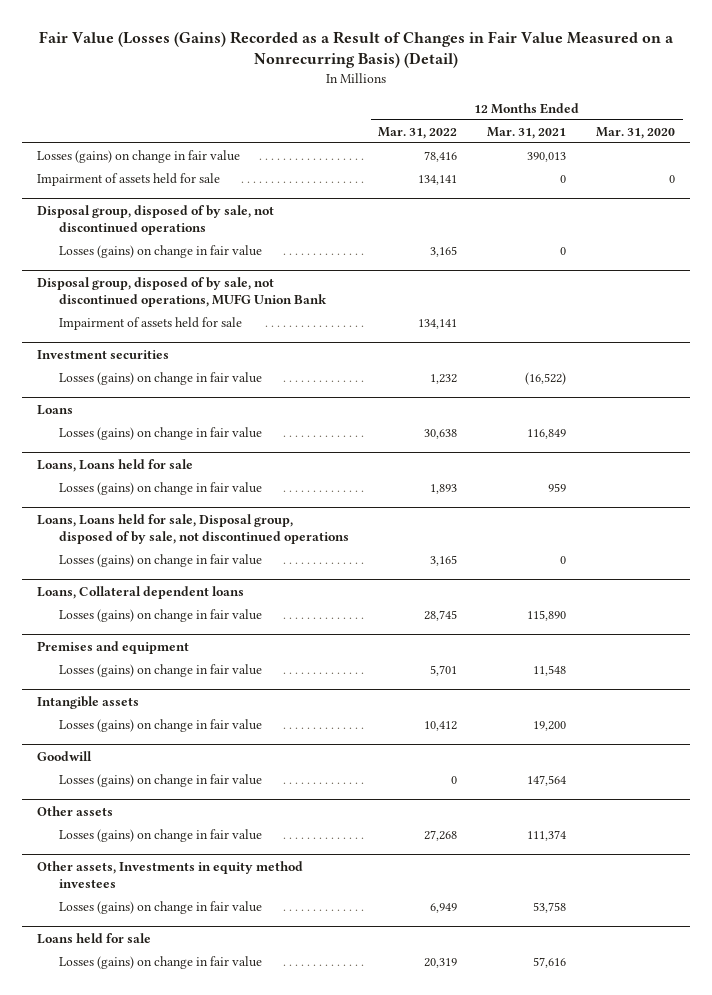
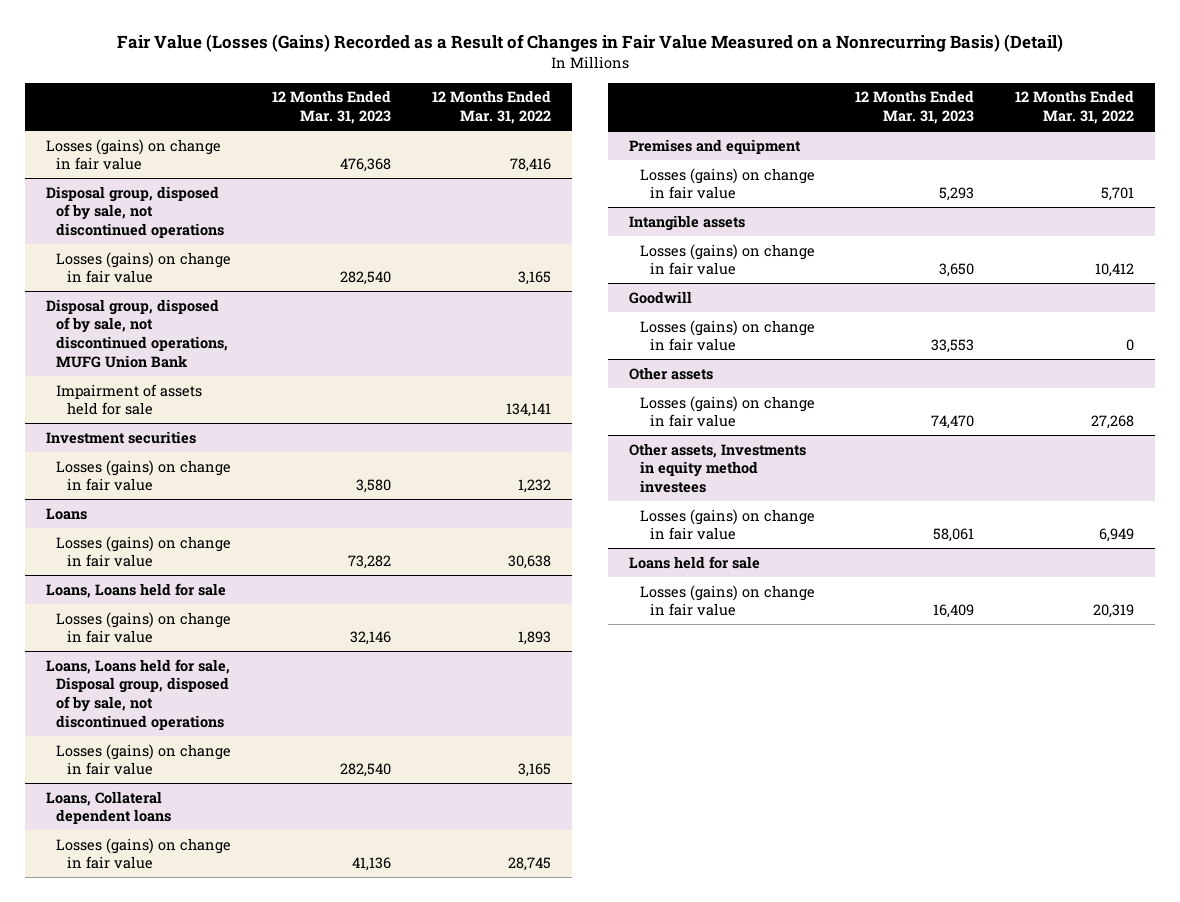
[487,126,567,139] Mar. 31, 2021 -> none
[596,126,676,139] Mar. 31, 2020 -> none
none -> [272,90,392,125] 12 Months Ended Mar. 31, 2023
[36,172,220,186] Impairment of assets held for sale -> none

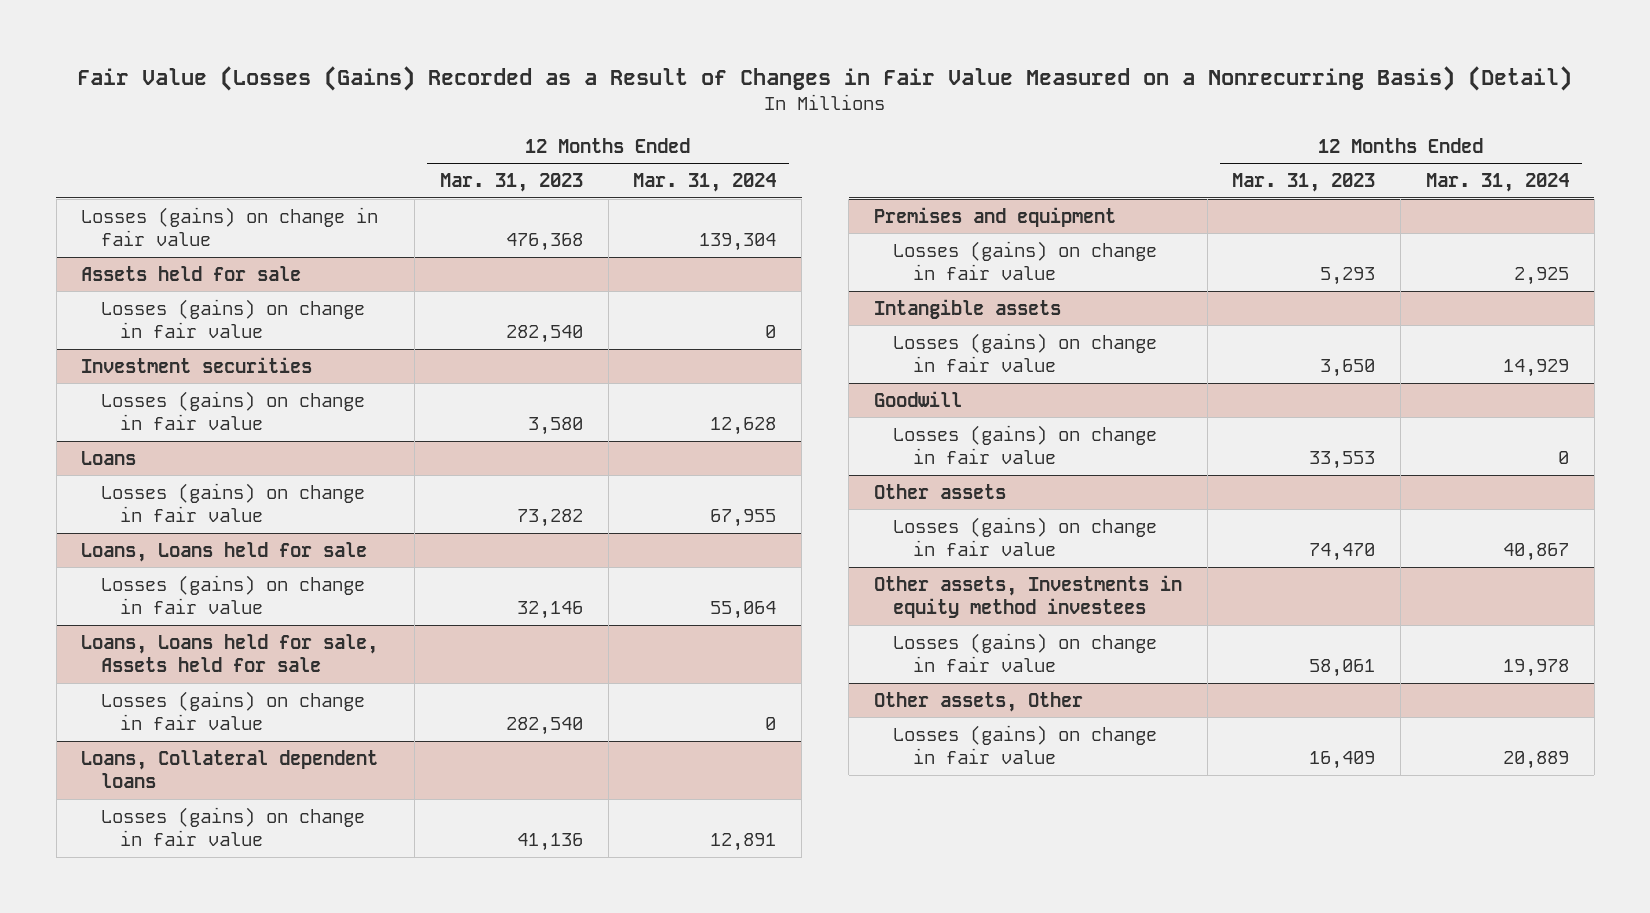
[432,90,552,125] 12 Months Ended Mar. 31, 2022 -> none
none -> [633,172,777,192] Mar. 31, 2024
[45,185,225,239] Disposal group, disposed of by sale, not discontinued operations -> [81,265,302,281] Assets held for sale
[45,298,229,368] Disposal group, disposed of by sale, not discontinued operations, MUFG Union Bank -> none
[56,383,203,416] Impairment of assets held for sale -> none
[45,658,230,730] Loans, Loans held for sale, Disposal group, disposed of by sale, not discontinued operations -> none
none -> [81,633,379,673] Loans, Loans held for sale, Assets held for sale
[628,555,760,569] Loans held for sale -> none
none -> [873,691,1083,712] Other assets, Other

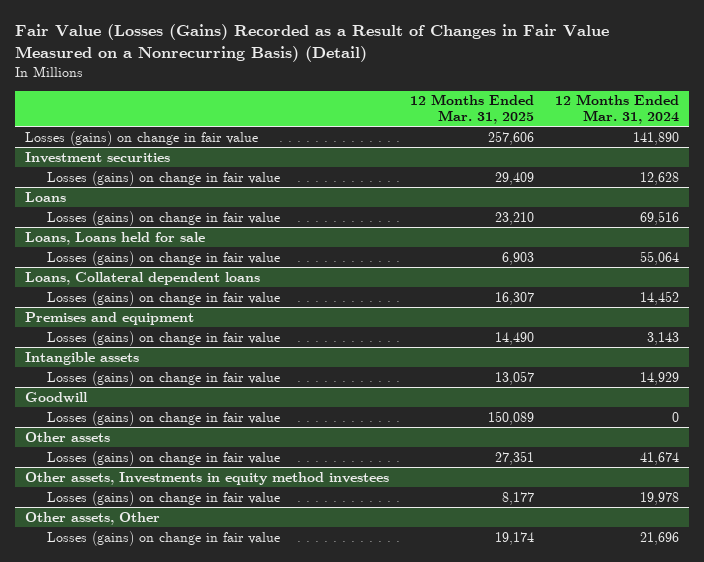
[439,172,583,192] Mar. 31, 2023 -> none
none -> [410,94,535,125] 12 Months Ended Mar. 31, 2025
[81,265,302,281] Assets held for sale -> none
[100,298,365,339] Losses (gains) on change in fair value -> none
[699,233,777,252] 139,304 -> [632,131,679,145] 141,890
[710,509,777,528] 67,955 -> [639,210,679,225] 69,516
[81,633,379,673] Loans, Loans held for sale, Assets held for sale -> none
[100,690,365,731] Losses (gains) on change in fair value -> none
[710,833,777,852] 12,891 -> [639,290,679,305] 14,452
[1513,267,1569,286] 2,925 -> [646,331,679,345] 3,143
[1502,543,1569,562] 40,867 -> [639,451,679,465] 41,674
[1502,751,1569,770] 20,889 -> [639,531,679,545] 21,696

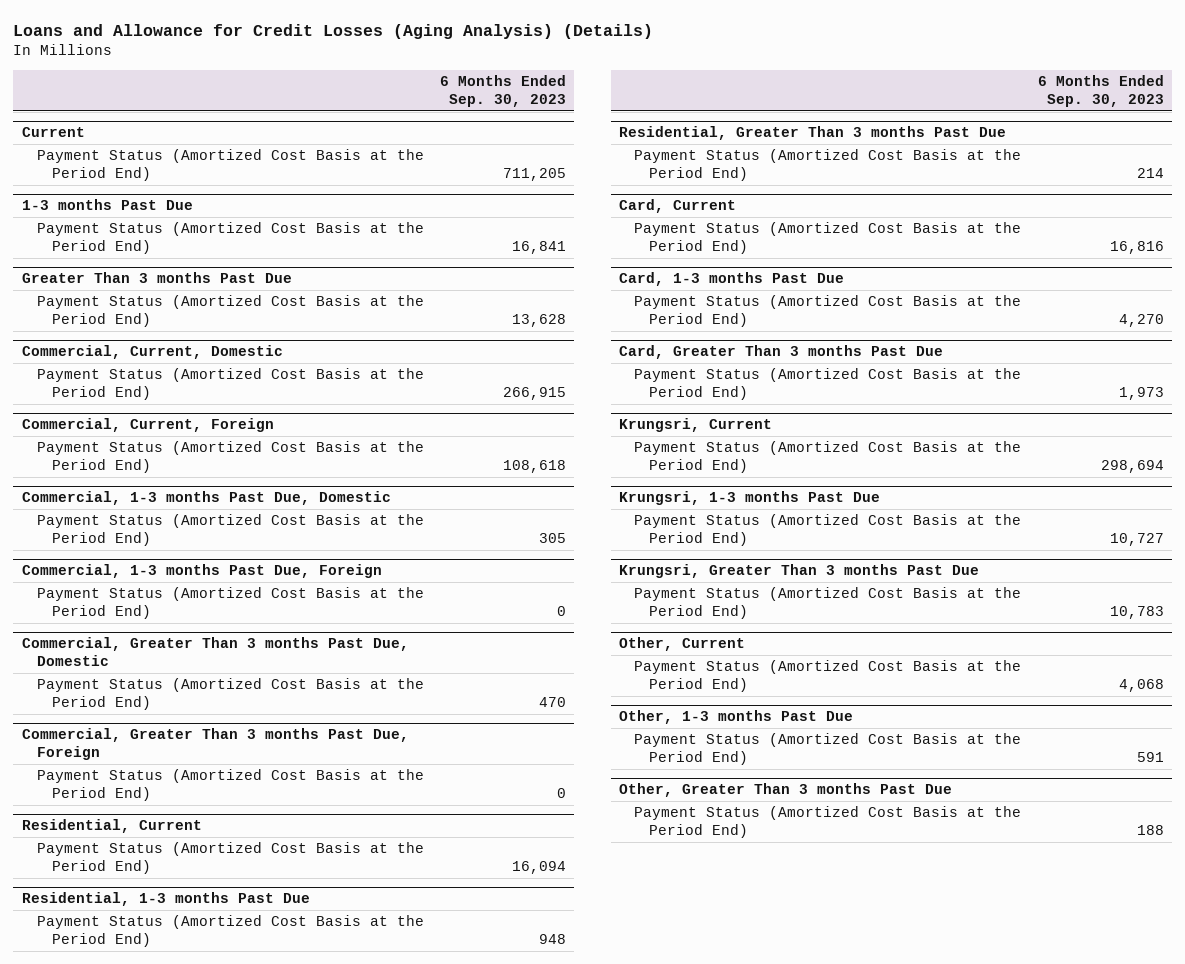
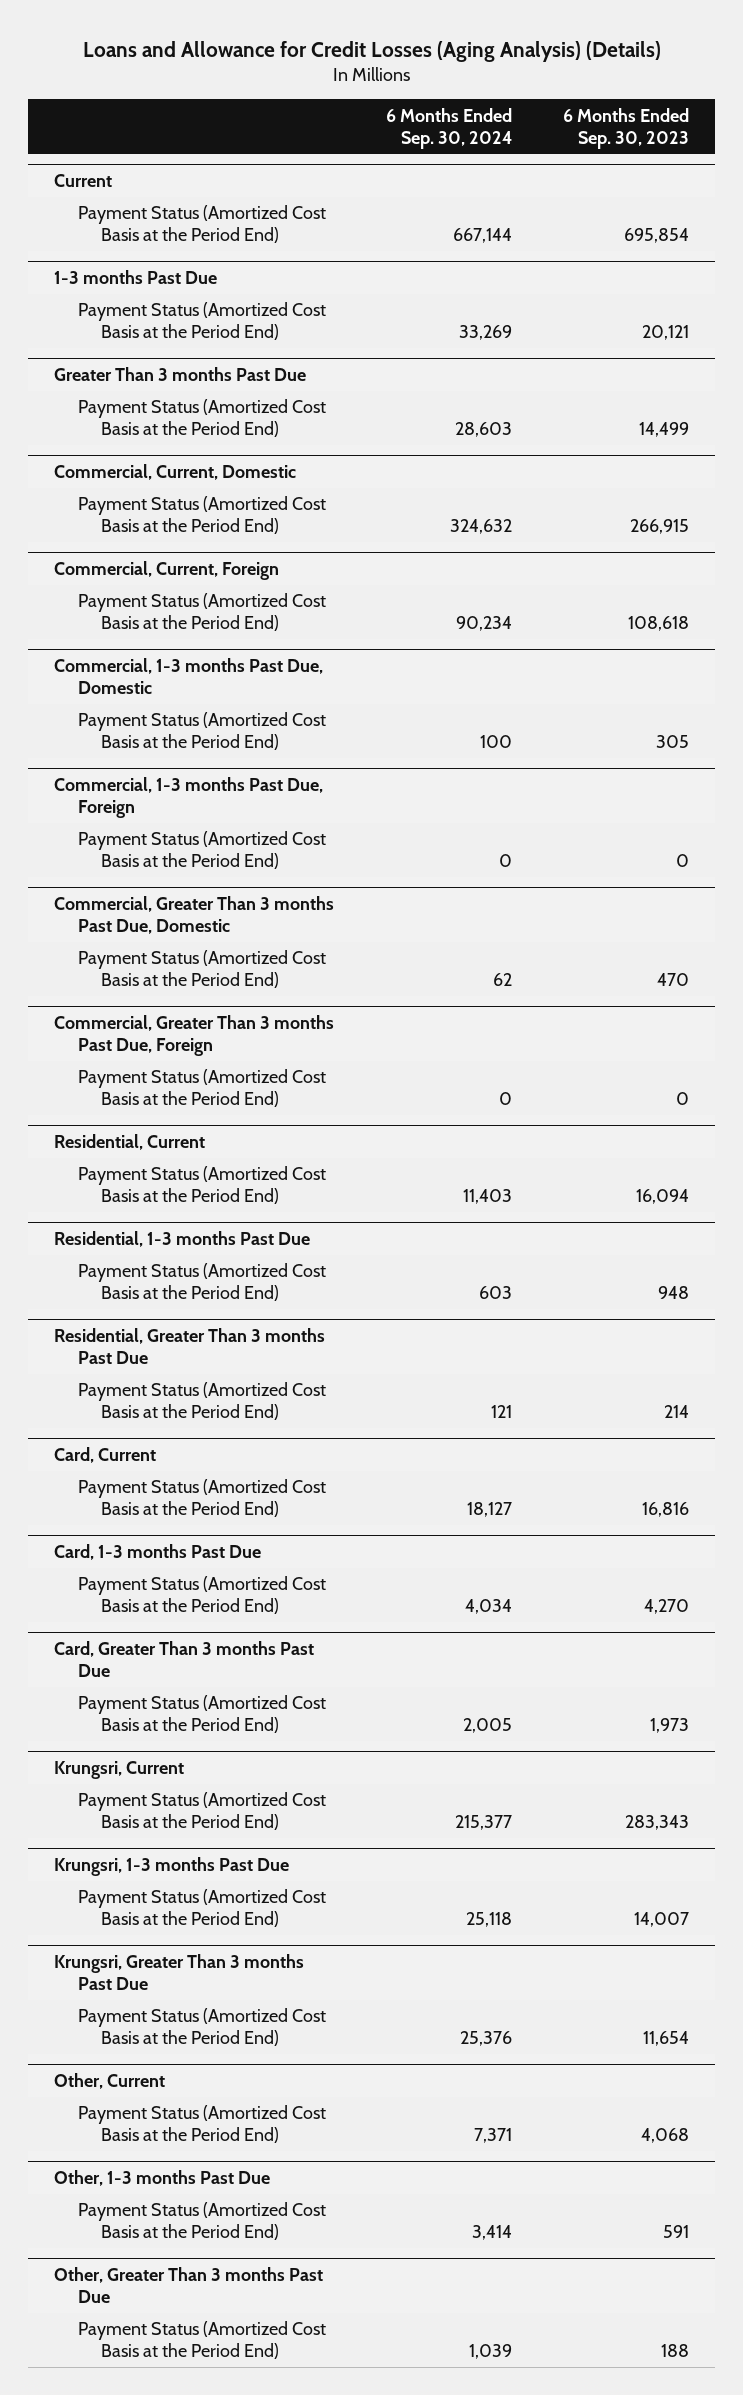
none -> [385,107,512,149] 6 Months Ended Sep. 30, 2024
[503,168,567,182] 711,205 -> [623,228,689,244] 695,854
[512,241,567,255] 16,841 -> [641,325,689,341] 20,121
[512,314,567,328] 13,628 -> [638,422,689,438] 14,499
[1100,460,1164,474] 298,694 -> [624,1815,689,1831] 283,343
[1109,533,1164,547] 10,727 -> [633,1912,689,1928] 14,007
[1109,606,1164,620] 10,783 -> [642,2031,689,2047] 11,654

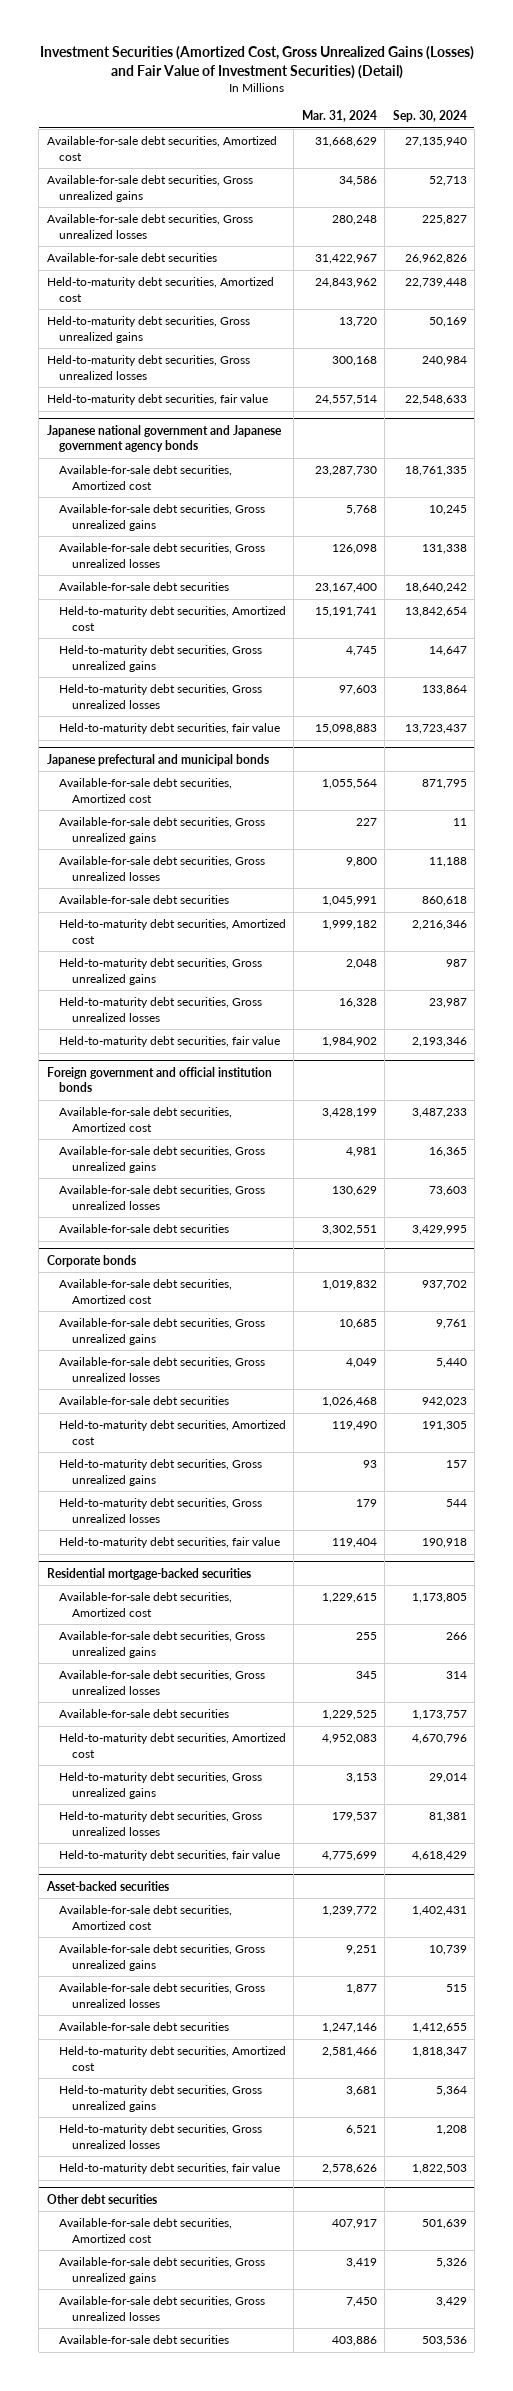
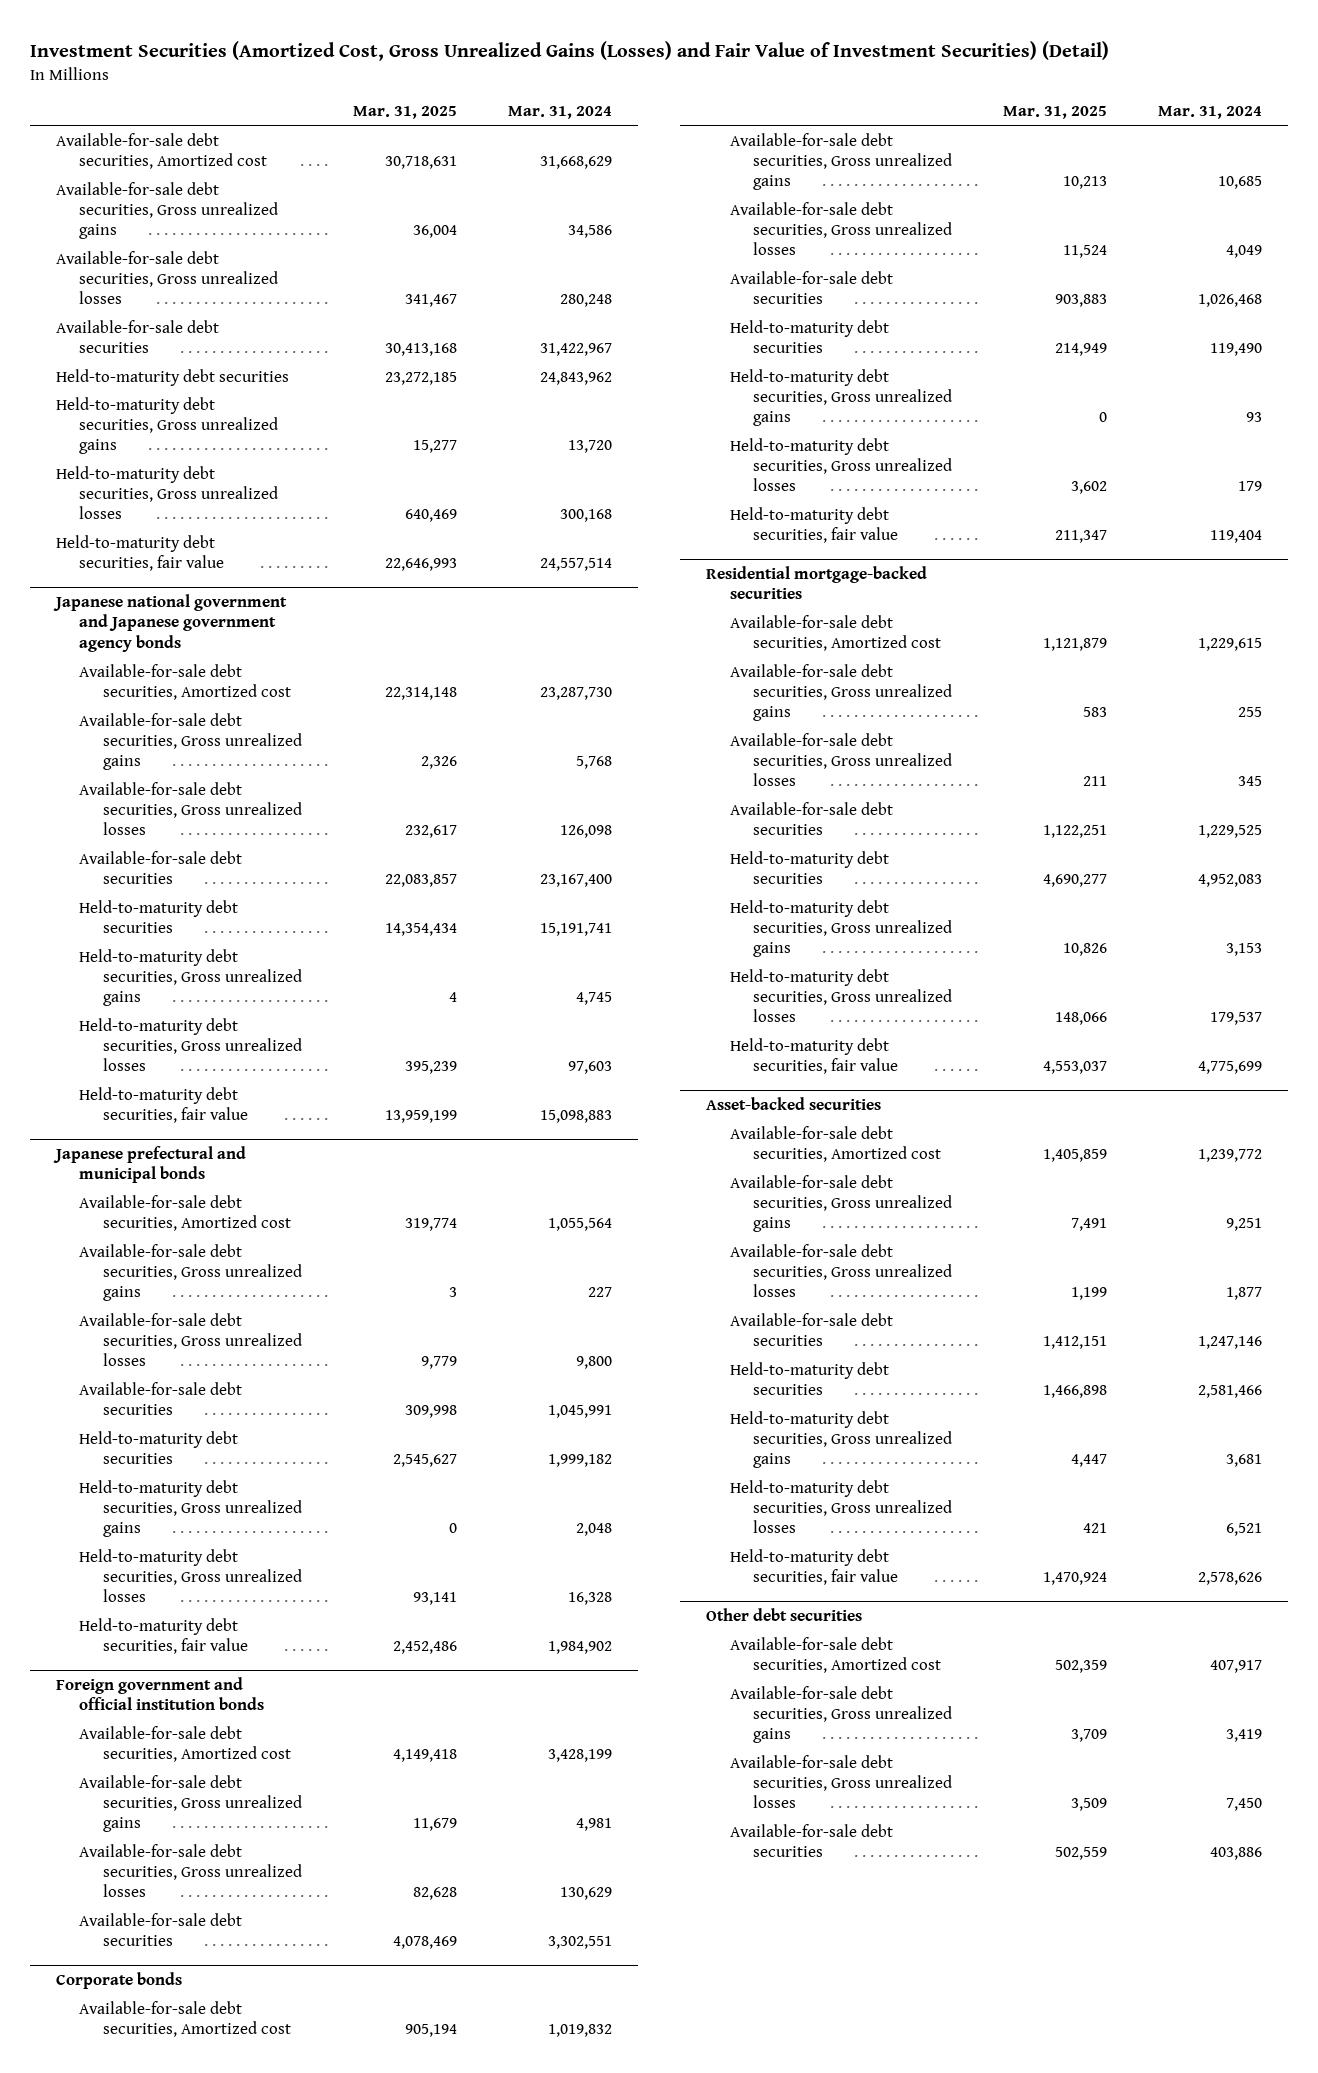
[392,110,467,123] Sep. 30, 2024 -> none
none -> [353,106,458,120] Mar. 31, 2025
[46,277,274,302] Held-to-maturity debt securities, Amortized cost -> [55,368,289,386] Held-to-maturity debt securities
[59,606,287,631] Held-to-maturity debt securities, Amortized cost -> [79,899,239,933] Held-to-maturity debt securities
[59,919,287,944] Held-to-maturity debt securities, Amortized cost -> [79,1430,239,1464] Held-to-maturity debt securities
[59,1420,287,1445] Held-to-maturity debt securities, Amortized cost -> [729,319,889,353] Held-to-maturity debt securities
[59,1733,287,1758] Held-to-maturity debt securities, Amortized cost -> [729,850,889,884] Held-to-maturity debt securities
[59,2046,287,2071] Held-to-maturity debt securities, Amortized cost -> [729,1361,889,1395] Held-to-maturity debt securities

